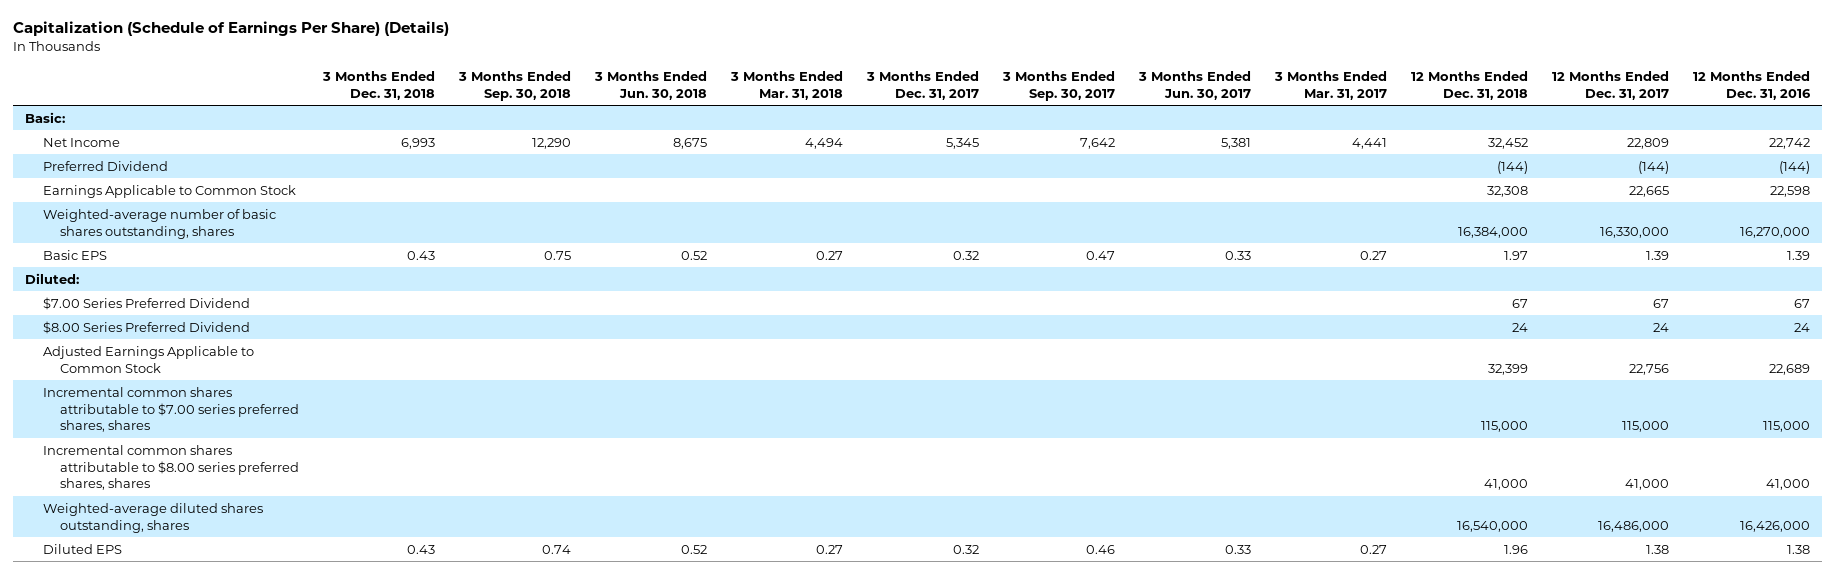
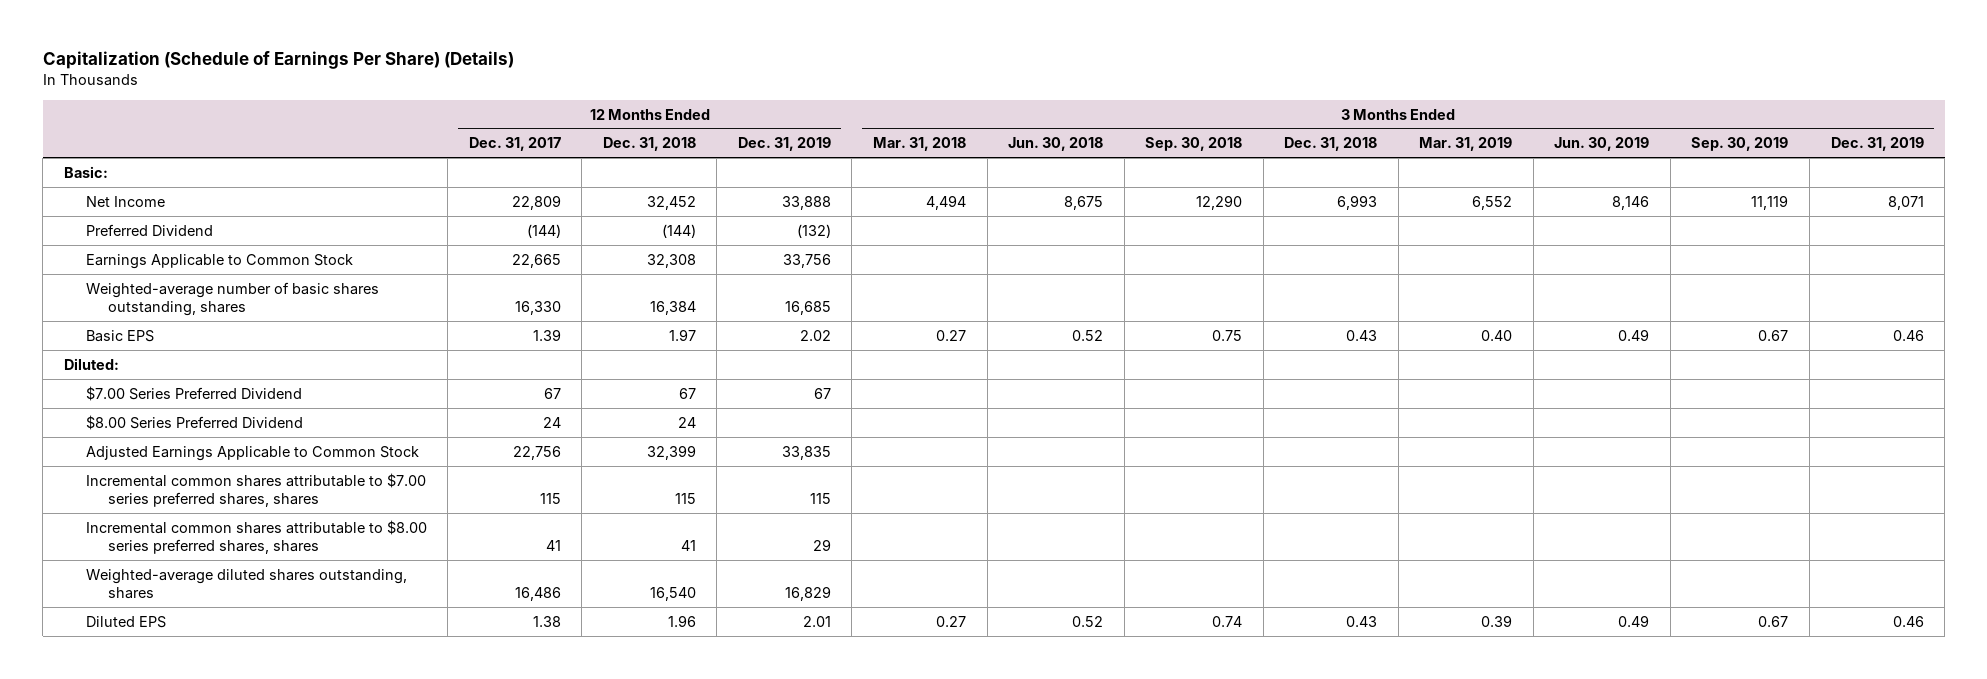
[865,70,979,100] 3 Months Ended Dec. 31, 2017 -> none
[1001,70,1115,101] 3 Months Ended Sep. 30, 2017 -> none
[1137,70,1251,100] 3 Months Ended Jun. 30, 2017 -> none
[1273,70,1387,100] 3 Months Ended Mar. 31, 2017 -> none
[1692,70,1811,100] 12 Months Ended Dec. 31, 2016 -> none
none -> [737,137,831,152] Dec. 31, 2019
none -> [1419,137,1513,152] Mar. 31, 2019
none -> [1554,137,1650,152] Jun. 30, 2019
none -> [1691,137,1789,152] Sep. 30, 2019
none -> [1830,137,1924,152] Dec. 31, 2019
[1457,226,1528,238] 16,384,000 -> [649,300,696,315] 16,384
[1599,226,1669,238] 16,330,000 -> [514,300,561,315] 16,330
[1480,421,1528,433] 115,000 -> [674,492,696,504] 115
[1621,421,1669,433] 115,000 -> [539,492,561,504] 115
[1483,479,1528,491] 41,000 -> [680,539,696,551] 41
[1624,479,1669,491] 41,000 -> [545,539,561,551] 41
[1456,520,1528,532] 16,540,000 -> [649,586,696,601] 16,540
[1597,520,1669,532] 16,486,000 -> [514,586,561,601] 16,486

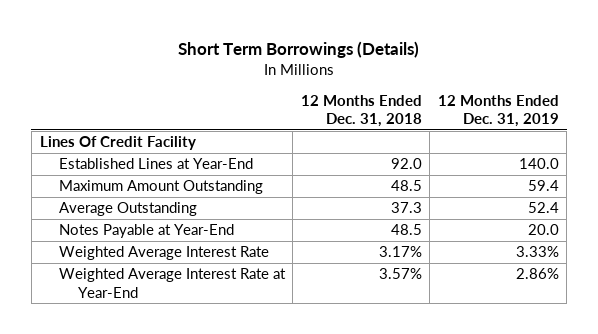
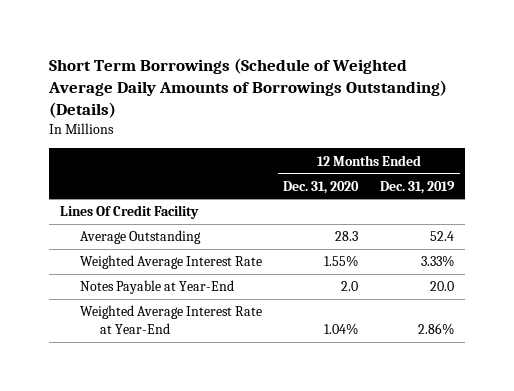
[178,40,420,58] Short Term Borrowings (Details) -> [47,57,447,118] Short Term Borrowings (Schedule of Weighted Average Daily Amounts of Borrowings Outstanding) (Details)
[300,94,422,127] 12 Months Ended Dec. 31, 2018 -> none
none -> [283,180,360,194] Dec. 31, 2020
[58,158,253,170] Established Lines at Year-End -> none
[58,180,263,195] Maximum Amount Outstanding -> none
[58,224,234,239] Notes Payable at Year-End -> [79,280,234,295] Notes Payable at Year-End

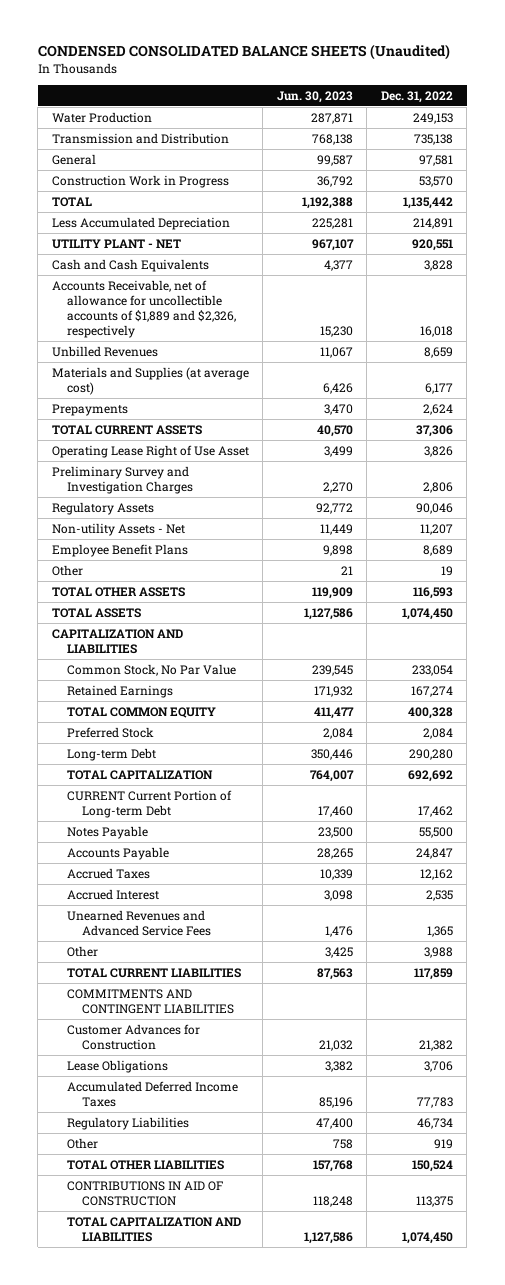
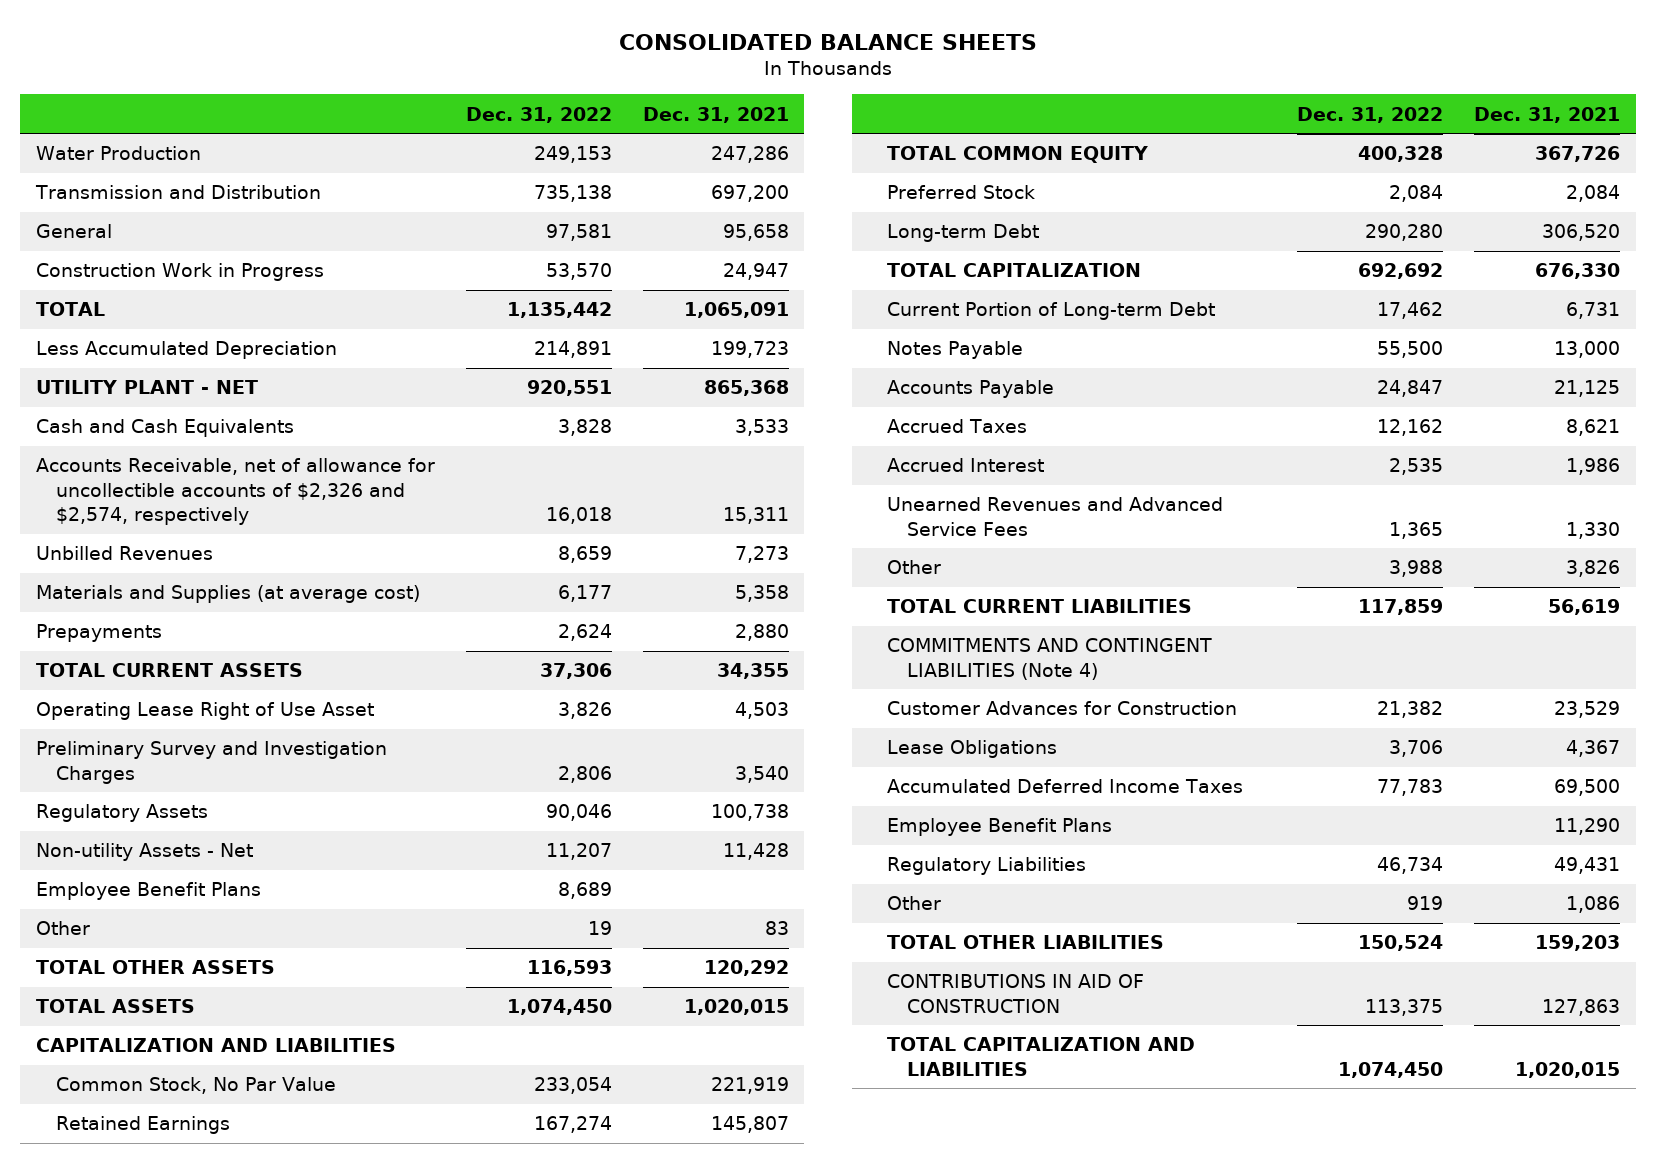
[37,44,450,61] CONDENSED CONSOLIDATED BALANCE SHEETS (Unaudited) -> [619,33,1038,50] CONSOLIDATED BALANCE SHEETS
[276,90,353,103] Jun. 30, 2023 -> none
none -> [642,106,789,123] Dec. 31, 2021
[51,279,237,338] Accounts Receivable, net of allowance for uncollectible accounts of $1,889 and $2,326, respectively -> [35,458,435,526] Accounts Receivable, net of allowance for uncollectible accounts of $2,326 and $2,574, respectively
[67,789,233,818] CURRENT Current Portion of Long-term Debt -> [887,302,1216,321] Current Portion of Long-term Debt
[67,988,235,1014] COMMITMENTS AND CONTINGENT LIABILITIES -> [887,638,1213,680] COMMITMENTS AND CONTINGENT LIABILITIES (Note 4)
none -> [887,818,1113,837] Employee Benefit Plans

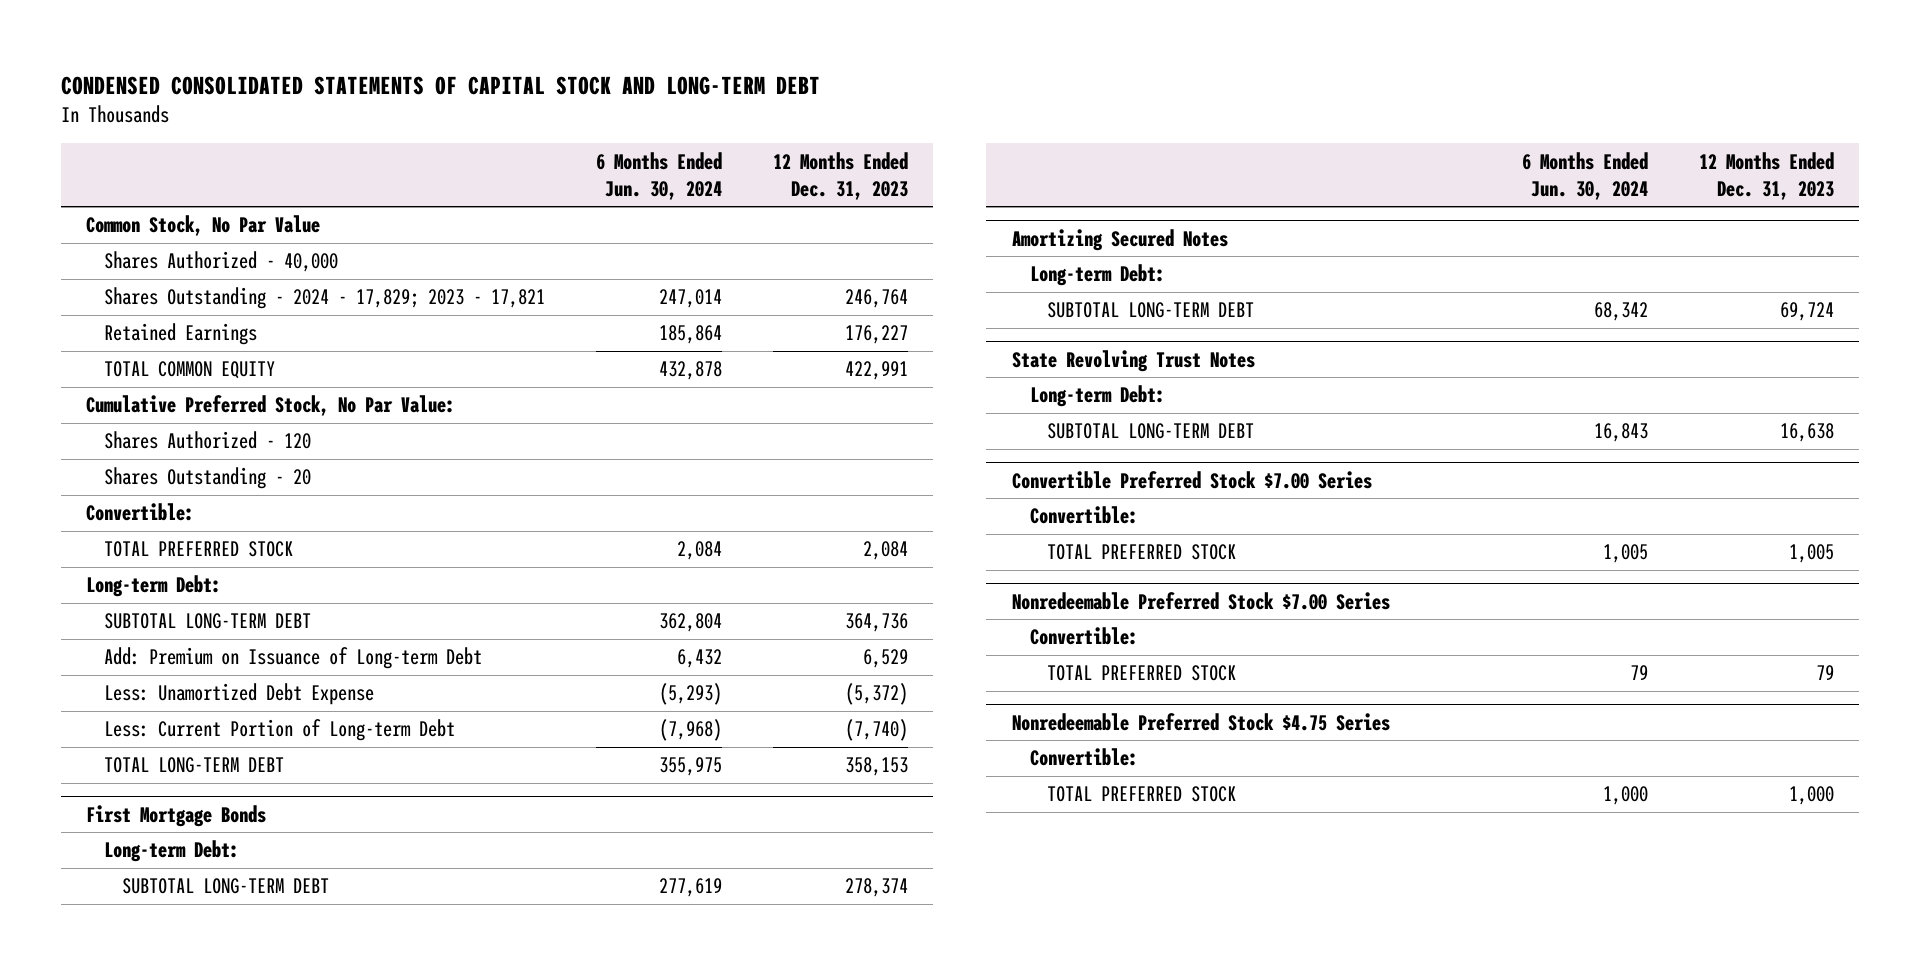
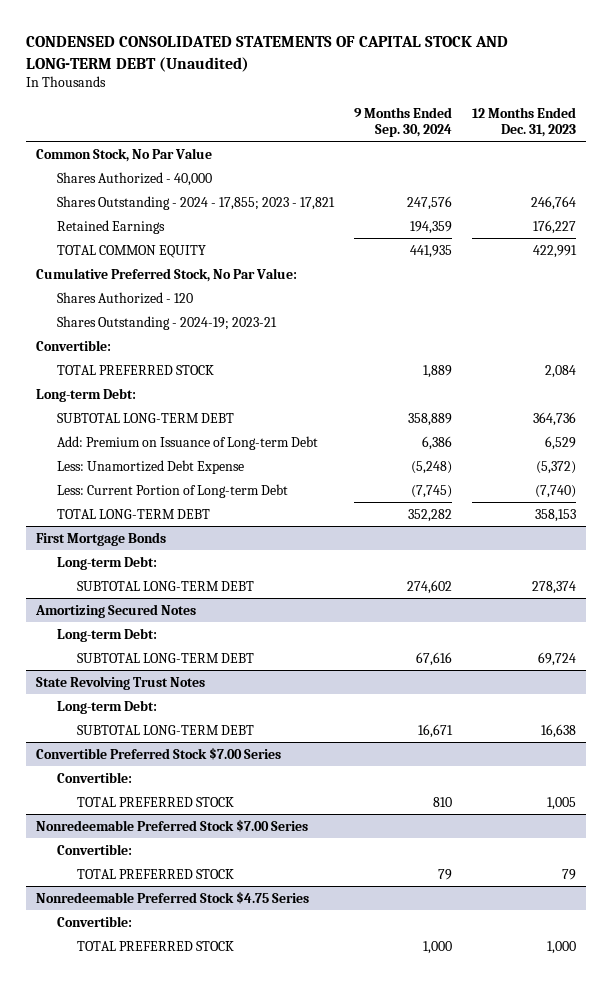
[60,75,820,95] CONDENSED CONSOLIDATED STATEMENTS OF CAPITAL STOCK AND LONG-TERM DEBT -> [25,36,508,72] CONDENSED CONSOLIDATED STATEMENTS OF CAPITAL STOCK AND LONG-TERM DEBT (Unaudited)
[595,151,722,200] 6 Months Ended Jun. 30, 2024 -> none
none -> [353,106,452,137] 9 Months Ended Sep. 30, 2024
[103,287,545,310] Shares Outstanding - 2024 - 17,829; 2023 - 17,821 -> [56,195,335,210] Shares Outstanding - 2024 - 17,855; 2023 - 17,821
[103,467,311,490] Shares Outstanding - 20 -> [56,315,277,330] Shares Outstanding - 2024-19; 2023-21

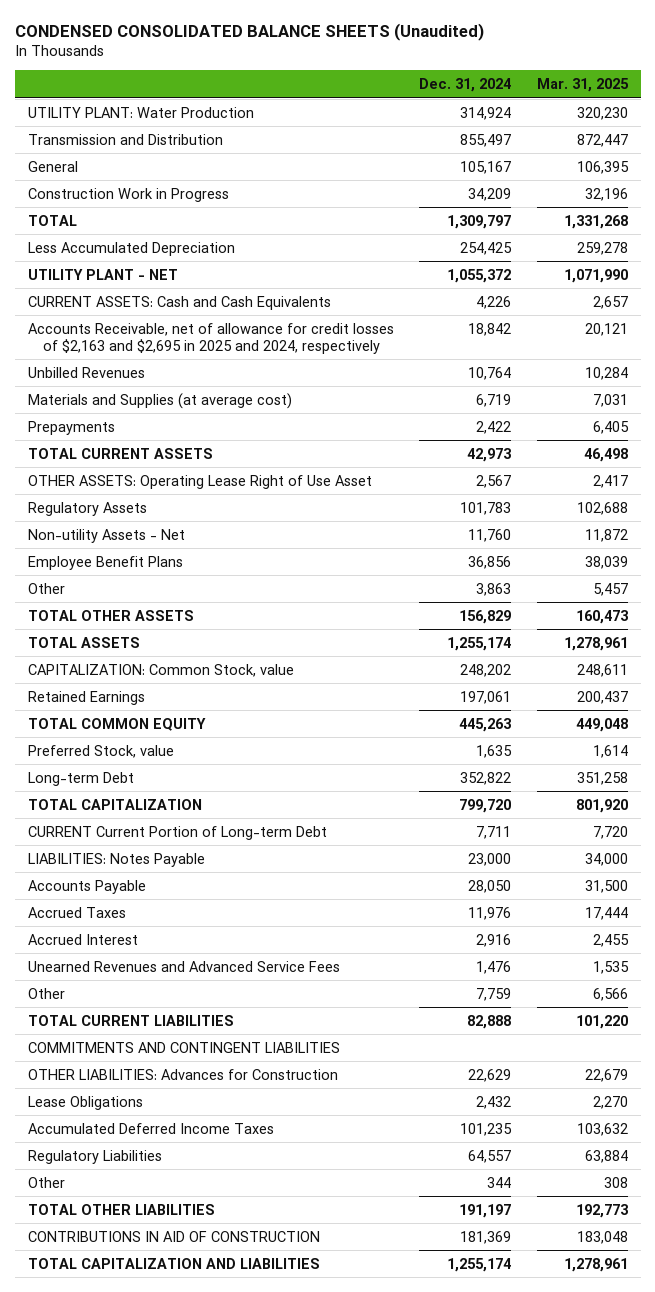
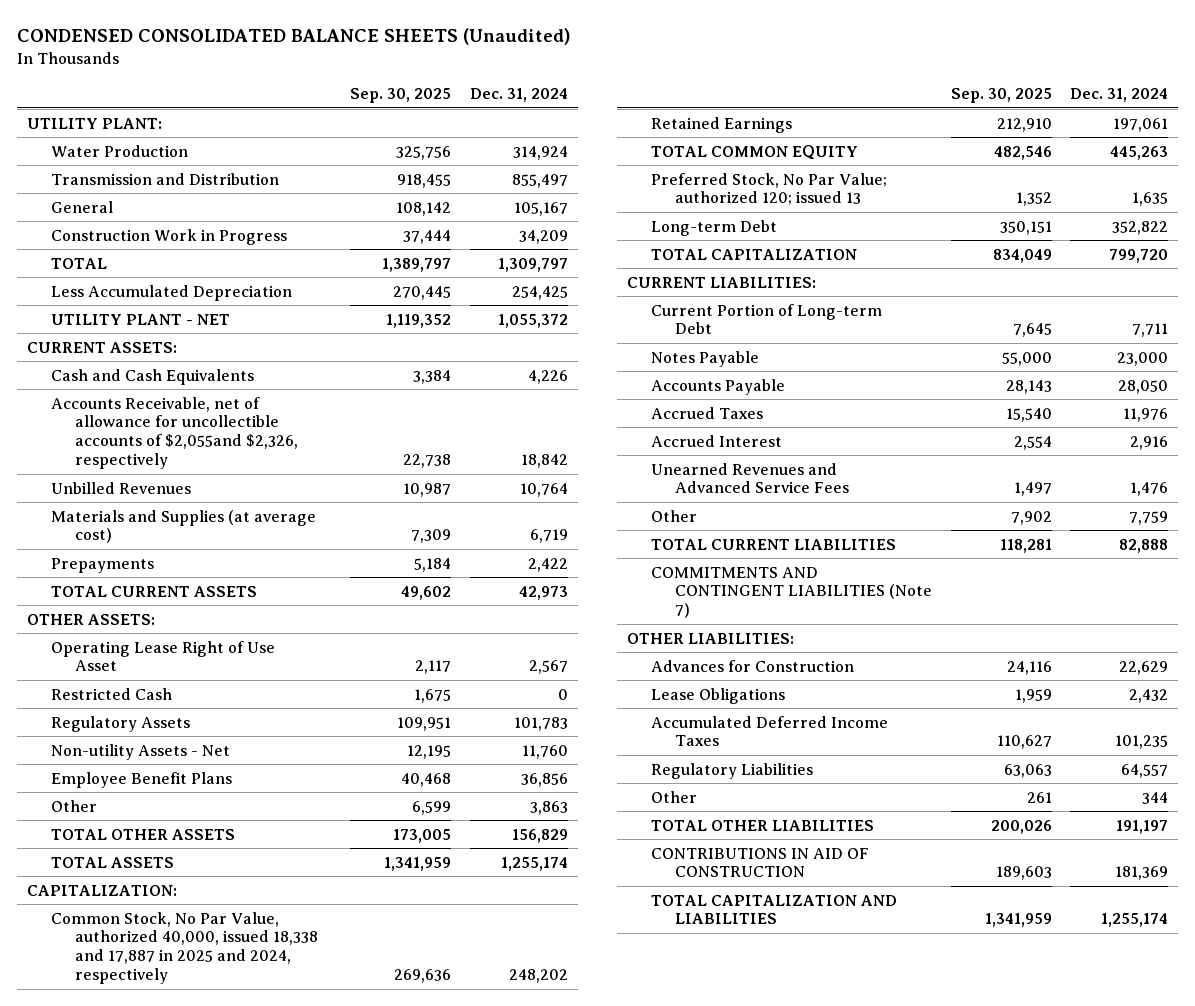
[536,78,629,93] Mar. 31, 2025 -> none
none -> [350,88,452,104] Sep. 30, 2025
none -> [26,117,162,129] UTILITY PLANT:
[27,106,254,118] UTILITY PLANT: Water Production -> [50,144,188,157] Water Production
none -> [26,341,177,353] CURRENT ASSETS:
[27,295,331,310] CURRENT ASSETS: Cash and Cash Equivalents -> [50,368,254,385] Cash and Cash Equivalents
[27,322,394,354] Accounts Receivable, net of allowance for credit losses of $2,163 and $2,695 in 2025 and 2024, respectively -> [50,396,298,470] Accounts Receivable, net of allowance for uncollectible accounts of $2,055and $2,326, respectively
none -> [26,613,155,625] OTHER ASSETS:
[27,474,372,489] OTHER ASSETS: Operating Lease Right of Use Asset -> [50,640,275,672] Operating Lease Right of Use Asset
none -> [50,687,172,700] Restricted Cash
none -> [26,884,177,896] CAPITALIZATION:
[27,663,294,677] CAPITALIZATION: Common Stock, value -> [50,911,318,985] Common Stock, No Par Value, authorized 40,000, issued 18,338 and 17,887 in 2025 and 2024, respectively
[27,744,174,758] Preferred Stock, value -> [650,172,887,206] Preferred Stock, No Par Value; authorized 120; issued 13
none -> [626,276,816,288] CURRENT LIABILITIES:
[27,825,327,840] CURRENT Current Portion of Long-term Debt -> [650,303,882,335] Current Portion of Long-term Debt
[27,852,205,867] LIABILITIES: Notes Payable -> [650,350,759,367] Notes Payable
[27,1041,340,1053] COMMITMENTS AND CONTINGENT LIABILITIES -> [650,566,932,619] COMMITMENTS AND CONTINGENT LIABILITIES (Note 7)
none -> [626,632,794,644] OTHER LIABILITIES:
[27,1068,338,1080] OTHER LIABILITIES: Advances for Construction -> [650,659,854,672] Advances for Construction

